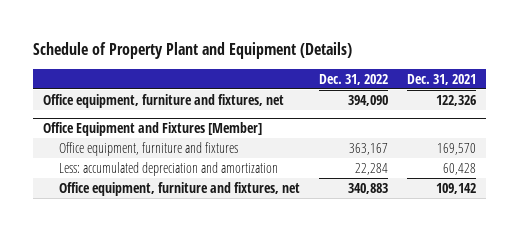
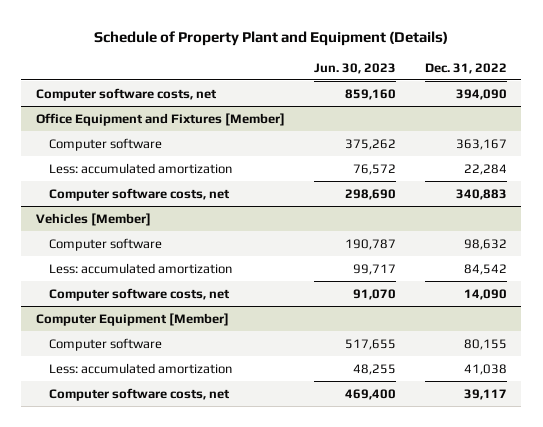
[407,73,477,85] Dec. 31, 2021 -> none
none -> [313,62,396,74] Jun. 30, 2023
[42,93,284,108] Office equipment, furniture and fixtures, net -> [35,87,217,101] Computer software costs, net
[58,141,238,156] Office equipment, furniture and fixtures -> [49,137,163,151] Computer software
[58,161,278,176] Less: accumulated depreciation and amortization -> [49,162,233,174] Less: accumulated amortization
[58,181,300,196] Office equipment, furniture and fixtures, net -> [49,187,231,201] Computer software costs, net
none -> [35,212,151,226] Vehicles [Member]
none -> [49,237,163,251] Computer software
none -> [49,262,233,274] Less: accumulated amortization
none -> [49,287,231,301] Computer software costs, net
none -> [35,312,229,326] Computer Equipment [Member]
none -> [49,337,163,351] Computer software
none -> [49,362,233,374] Less: accumulated amortization
none -> [49,387,231,401] Computer software costs, net

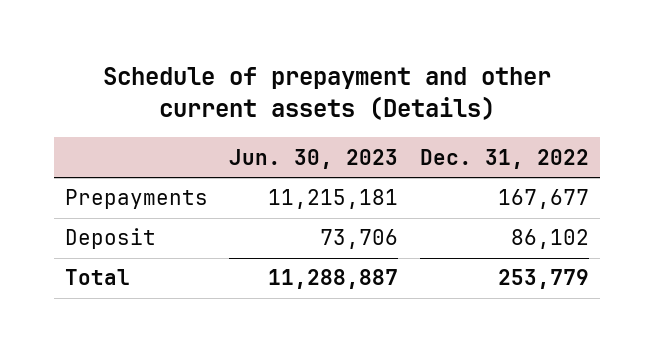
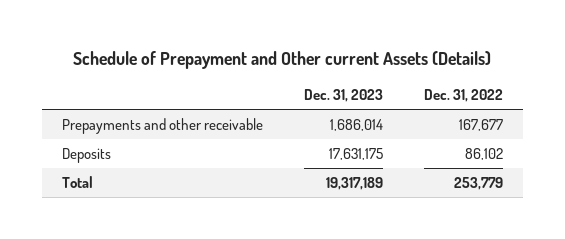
[102,67,551,121] Schedule of prepayment and other current assets (Details) -> [73,51,492,70] Schedule of Prepayment and Other current Assets (Details)
[229,148,399,169] Jun. 30, 2023 -> none
none -> [303,89,383,103] Dec. 31, 2023
[64,189,208,210] Prepayments -> [62,117,264,134] Prepayments and other receivable
[64,228,156,250] Deposit -> [62,147,112,163] Deposits

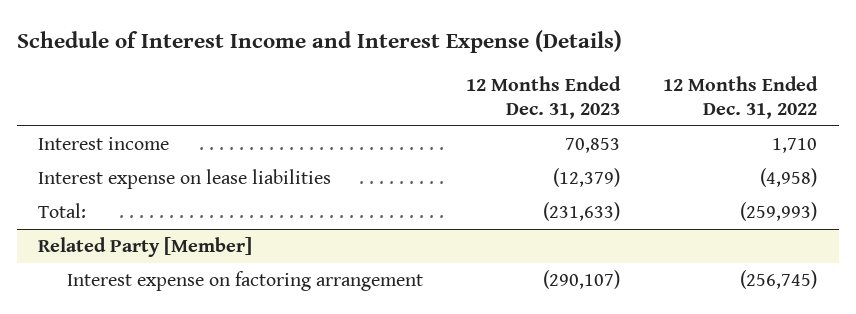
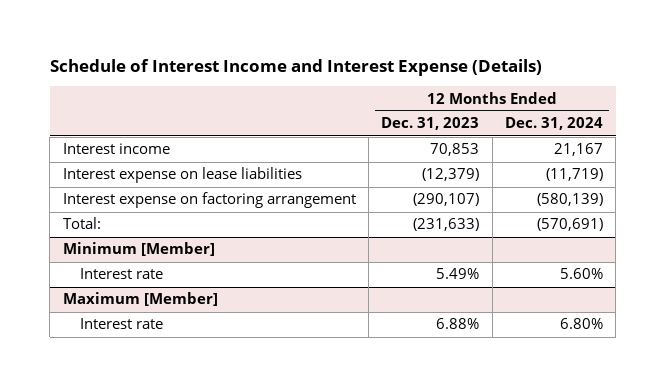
[663,76,819,119] 12 Months Ended Dec. 31, 2022 -> none
none -> [505,117,604,131] Dec. 31, 2024
[38,237,253,258] Related Party [Member] -> none
[38,203,87,219] Total: -> [62,217,101,230] Total:
none -> [62,242,215,257] Minimum [Member]
none -> [80,268,164,280] Interest rate
none -> [62,292,218,307] Maximum [Member]
none -> [80,318,164,330] Interest rate

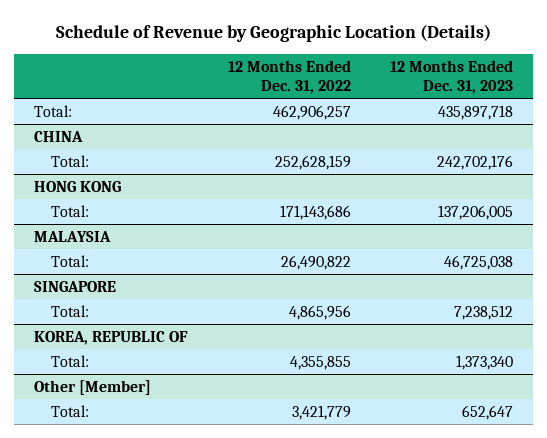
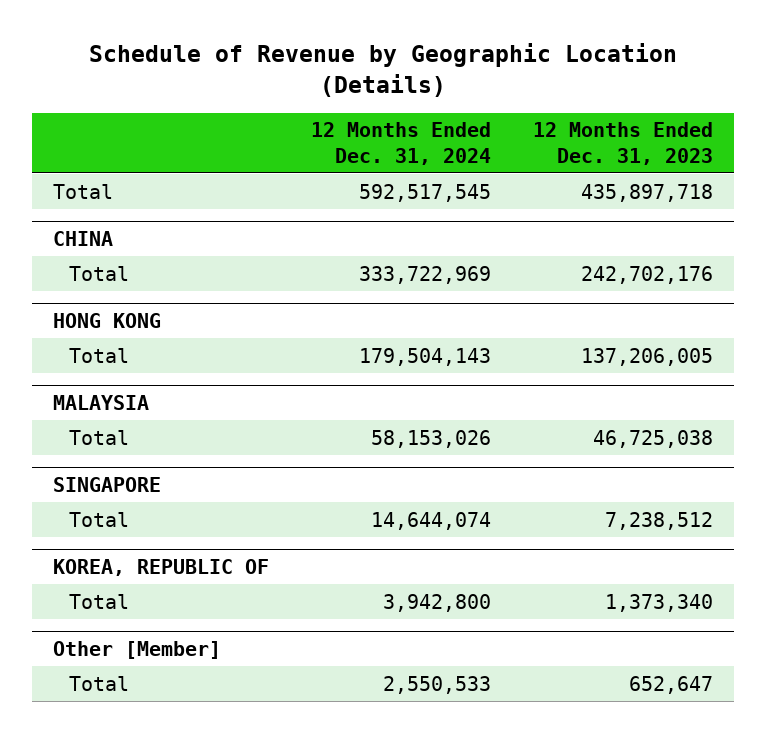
[227,59,351,95] 12 Months Ended Dec. 31, 2022 -> none
none -> [311,122,492,165] 12 Months Ended Dec. 31, 2024
[33,104,72,117] Total: -> [52,183,113,199] Total
[50,154,89,167] Total: -> [69,265,130,281] Total
[50,204,89,217] Total: -> [69,347,130,363] Total
[50,254,89,267] Total: -> [69,429,130,445] Total
[50,304,89,317] Total: -> [69,511,130,527] Total
[50,354,89,367] Total: -> [69,593,130,609] Total
[50,404,89,417] Total: -> [69,675,130,691] Total

